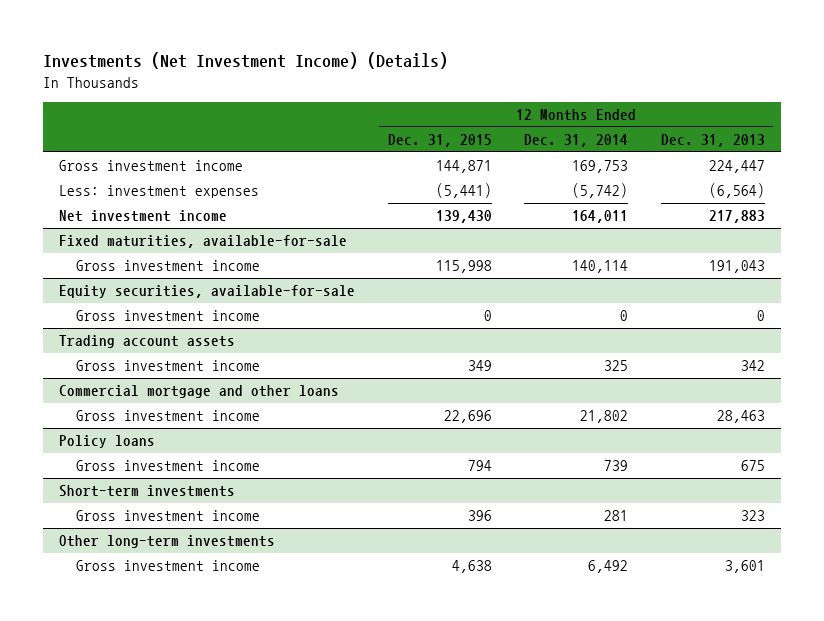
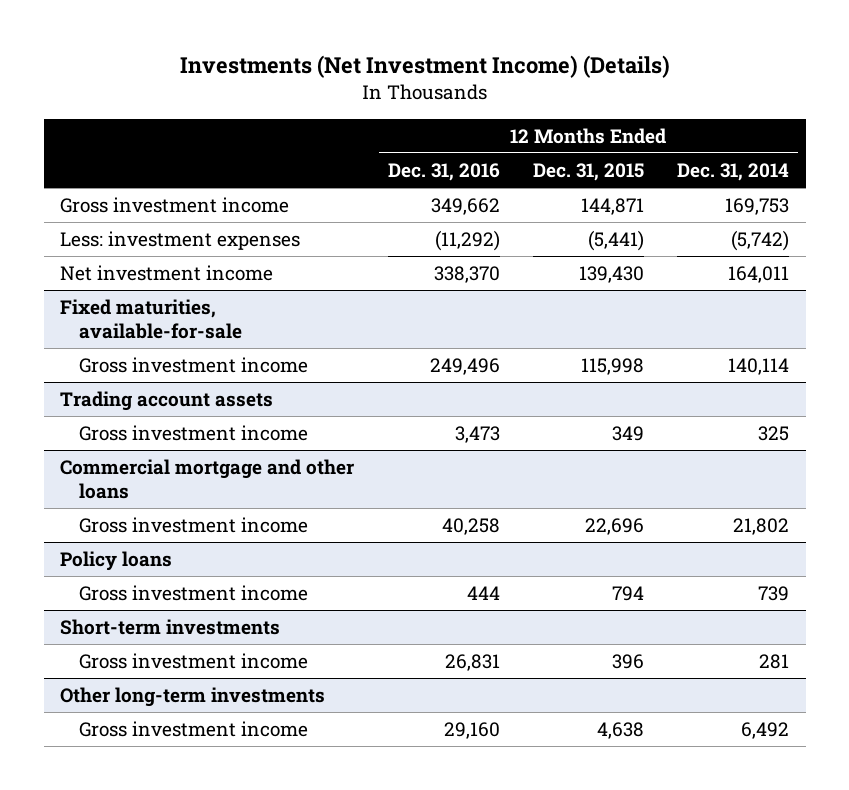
[660,134,765,148] Dec. 31, 2013 -> none
none -> [387,163,500,182] Dec. 31, 2016
[58,285,355,299] Equity securities, available-for-sale -> none
[76,310,261,322] Gross investment income -> none

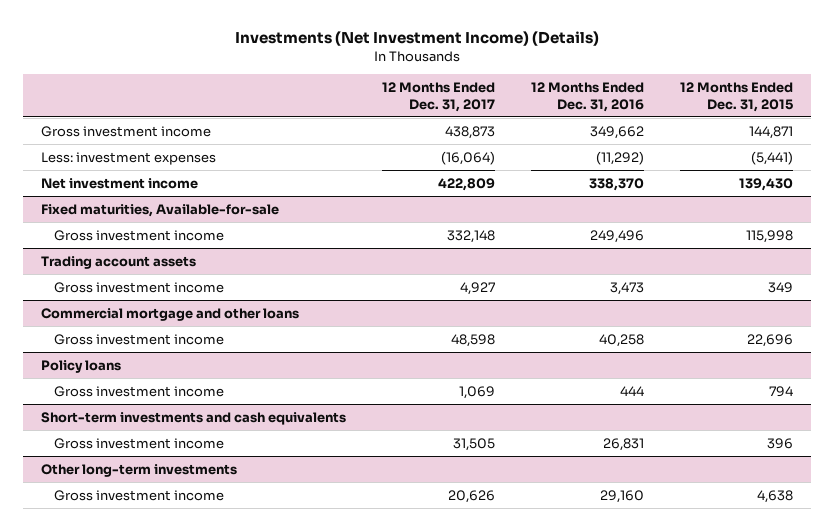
[677,163,790,182] Dec. 31, 2014 -> none
none -> [381,81,495,112] 12 Months Ended Dec. 31, 2017
[60,299,243,339] Fixed maturities, available-for-sale -> [40,203,279,217] Fixed maturities, Available-for-sale
[60,619,281,636] Short-term investments -> [40,411,346,425] Short-term investments and cash equivalents

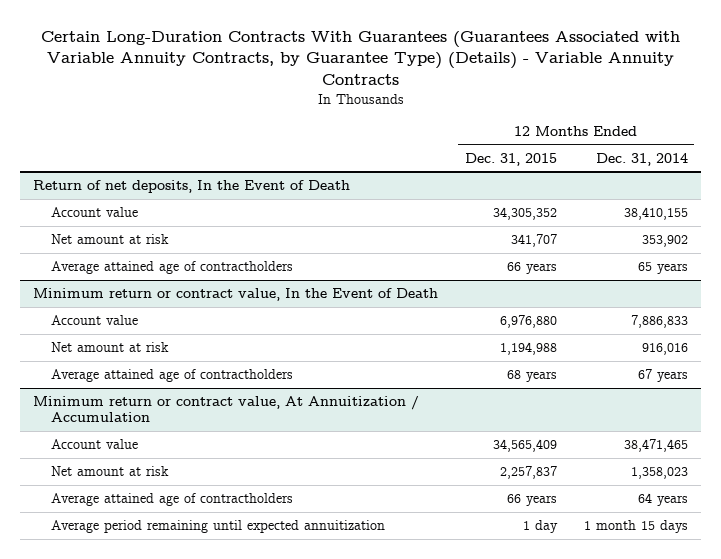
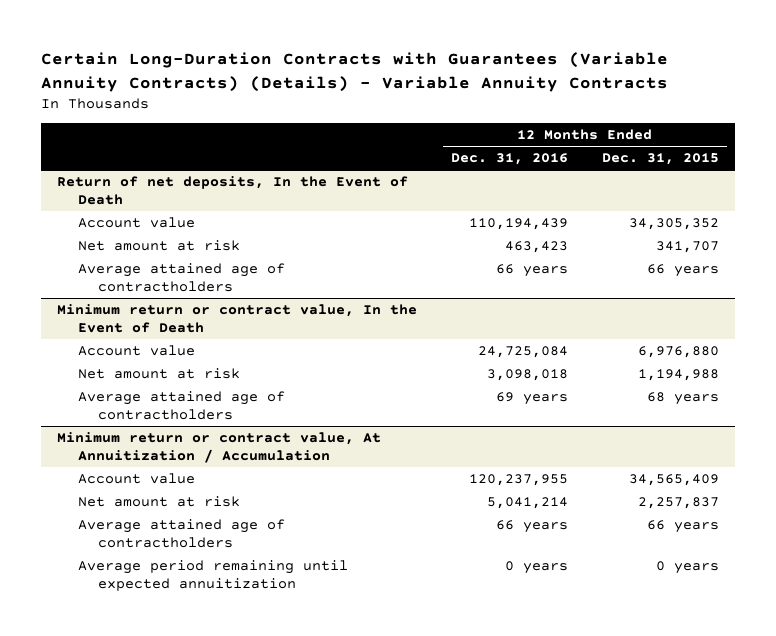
[40,30,680,85] Certain Long-Duration Contracts With Guarantees (Guarantees Associated with Variable Annuity Contracts, by Guarantee Type) (Details) - Variable Annuity Contracts -> [40,52,668,92] Certain Long-Duration Contracts with Guarantees (Variable Annuity Contracts) (Details) - Variable Annuity Contracts
[595,152,688,166] Dec. 31, 2014 -> none
none -> [450,153,568,166] Dec. 31, 2016
[523,520,559,534] 1 day -> [655,561,719,575] 0 years

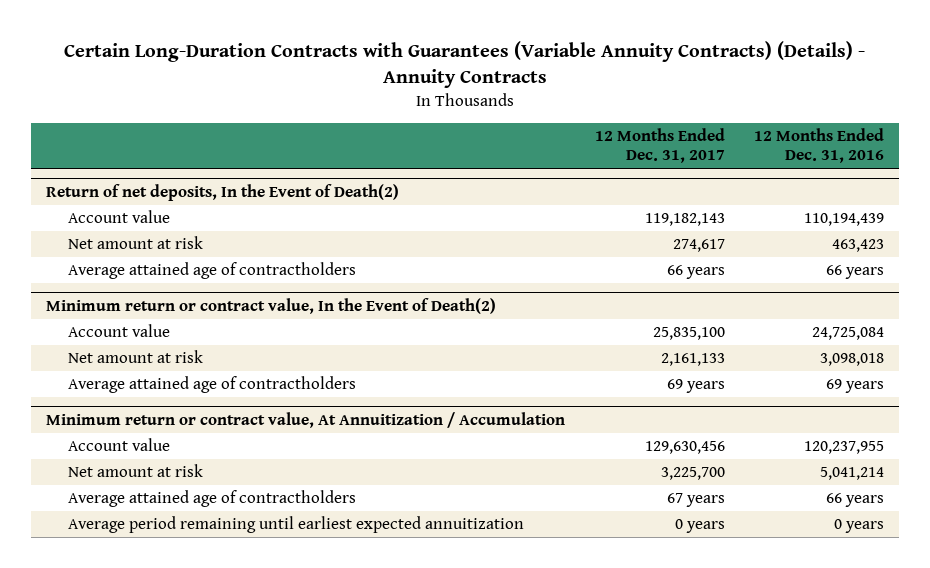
[40,52,668,92] Certain Long-Duration Contracts with Guarantees (Variable Annuity Contracts) (Details) - Variable Annuity Contracts -> [64,41,866,89] Certain Long-Duration Contracts with Guarantees (Variable Annuity Contracts) (Details) - Annuity Contracts
[601,153,719,166] Dec. 31, 2015 -> none
none -> [594,127,725,164] 12 Months Ended Dec. 31, 2017
[57,176,409,205] Return of net deposits, In the Event of Death -> [46,183,400,201] Return of net deposits, In the Event of Death(2)
[57,304,418,333] Minimum return or contract value, In the Event of Death -> [46,297,497,314] Minimum return or contract value, In the Event of Death(2)
[77,560,348,591] Average period remaining until expected annuitization -> [67,516,524,534] Average period remaining until earliest expected annuitization

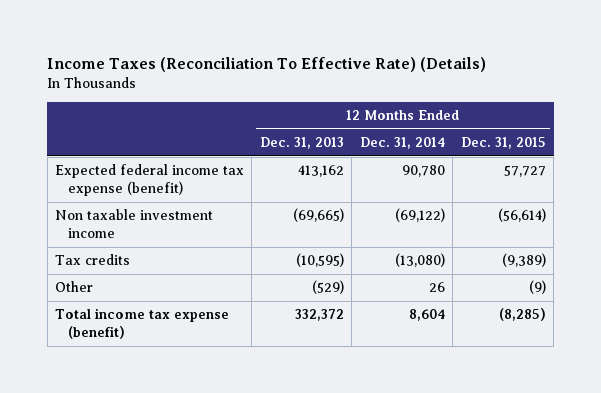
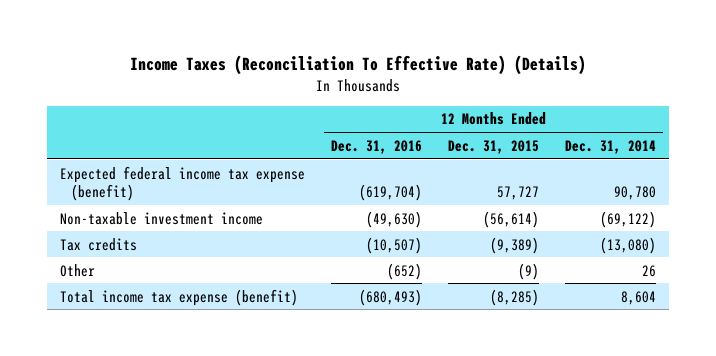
[259,137,344,150] Dec. 31, 2013 -> none
none -> [331,139,423,154] Dec. 31, 2016
[55,209,214,239] Non taxable investment income -> [59,211,263,225] Non-taxable investment income

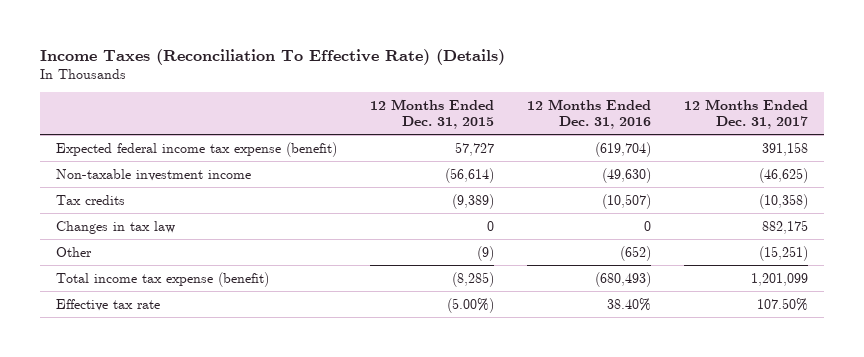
[565,139,657,154] Dec. 31, 2014 -> none
none -> [683,99,808,129] 12 Months Ended Dec. 31, 2017
none -> [56,220,176,234] Changes in tax law
none -> [56,298,161,311] Effective tax rate

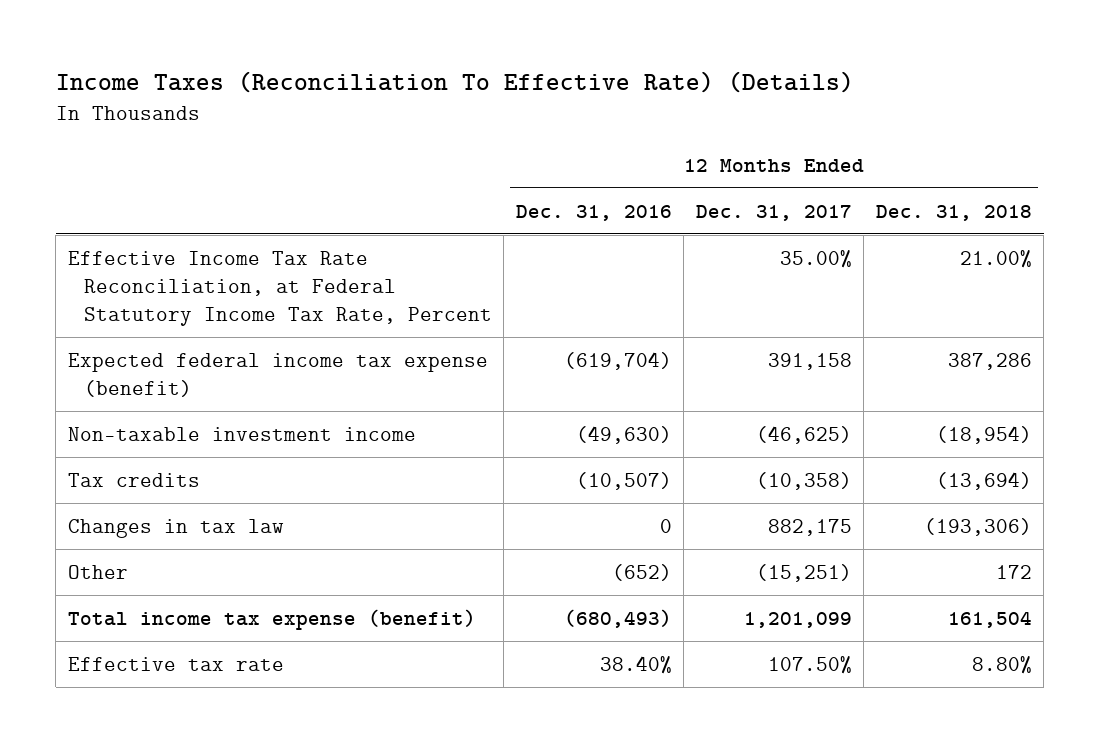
[370,99,495,129] 12 Months Ended Dec. 31, 2015 -> none
none -> [875,204,1032,221] Dec. 31, 2018
none -> [67,250,492,326] Effective Income Tax Rate Reconciliation, at Federal Statutory Income Tax Rate, Percent

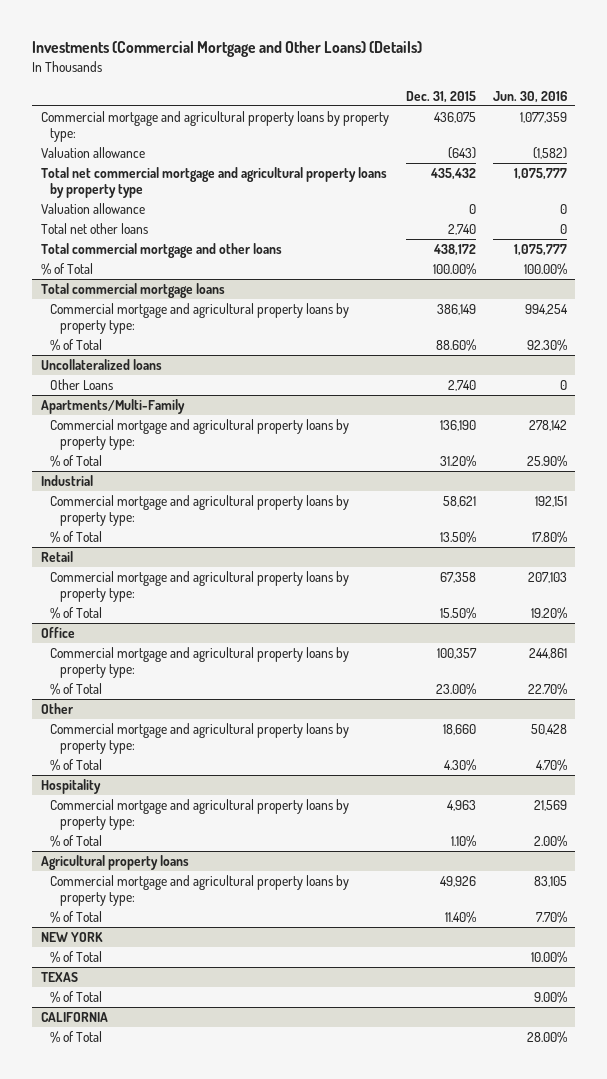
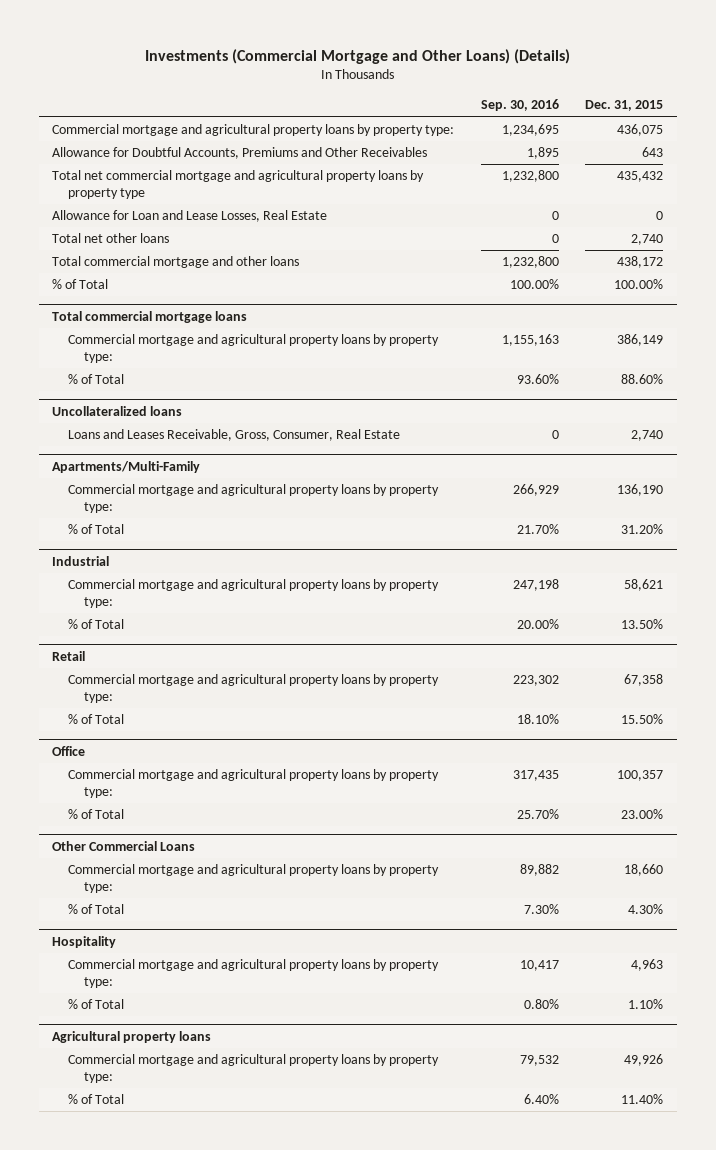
[492,90,567,103] Jun. 30, 2016 -> none
none -> [480,99,559,112] Sep. 30, 2016
[40,147,145,159] Valuation allowance -> none
none -> [52,147,428,160] Allowance for Doubtful Accounts, Premiums and Other Receivables
[40,203,145,215] Valuation allowance -> none
none -> [52,210,328,223] Allowance for Loan and Lease Losses, Real Estate
[50,379,114,391] Other Loans -> [68,429,401,442] Loans and Leases Receivable, Gross, Consumer, Real Estate
[40,703,74,715] Other -> none
none -> [52,840,196,851] Other Commercial Loans
[40,932,103,943] NEW YORK -> none
[50,951,103,964] % of Total -> none
[40,972,78,983] TEXAS -> none
[50,991,103,1004] % of Total -> none
[40,1012,108,1023] CALIFORNIA -> none
[50,1031,103,1044] % of Total -> none

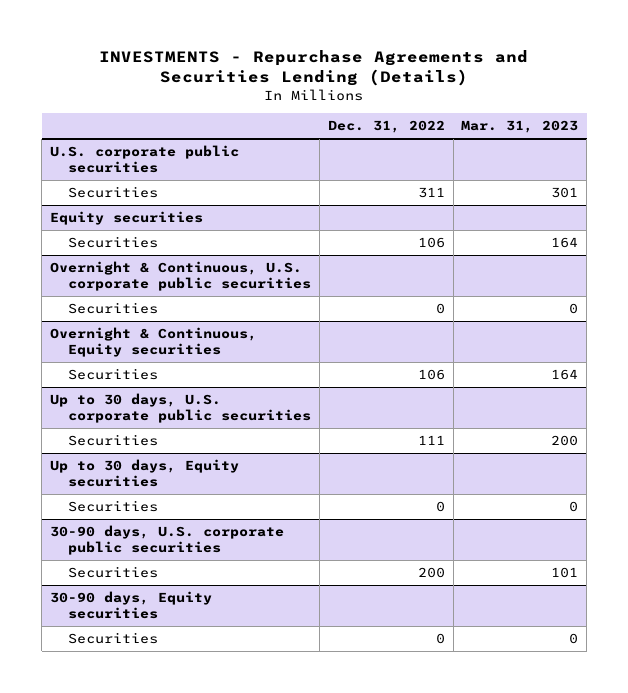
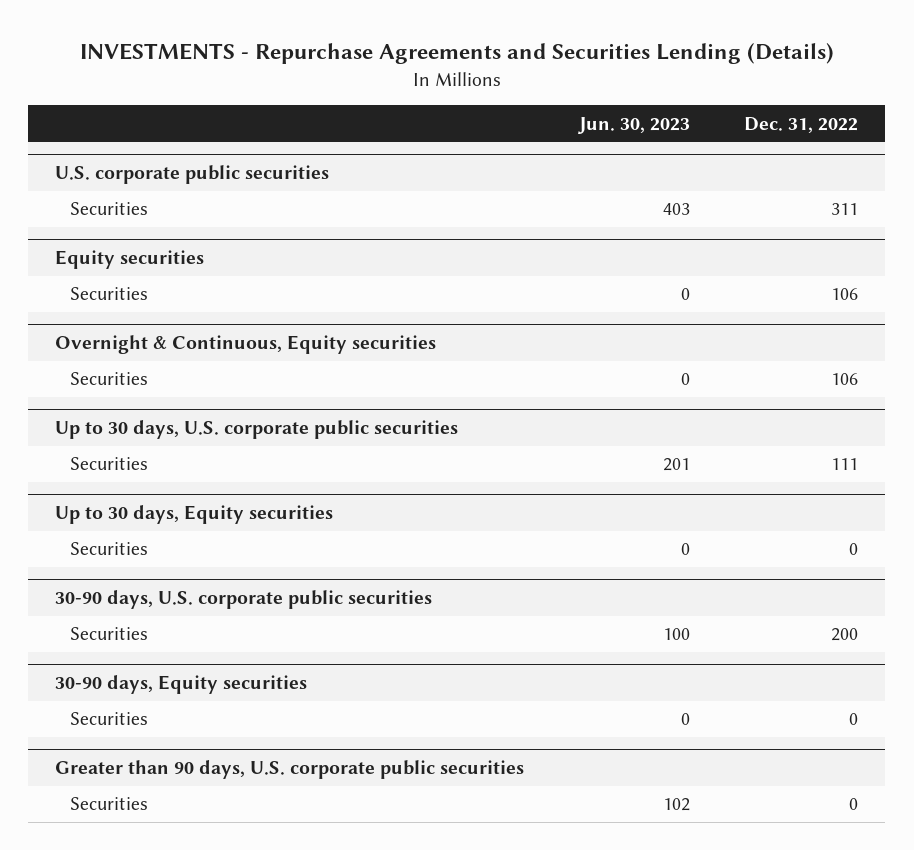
[461,120,579,134] Mar. 31, 2023 -> none
none -> [577,116,690,134] Jun. 30, 2023
[49,261,312,292] Overnight & Continuous, U.S. corporate public securities -> none
[68,302,159,315] Securities -> none
none -> [55,759,525,779] Greater than 90 days, U.S. corporate public securities
none -> [69,797,148,811] Securities

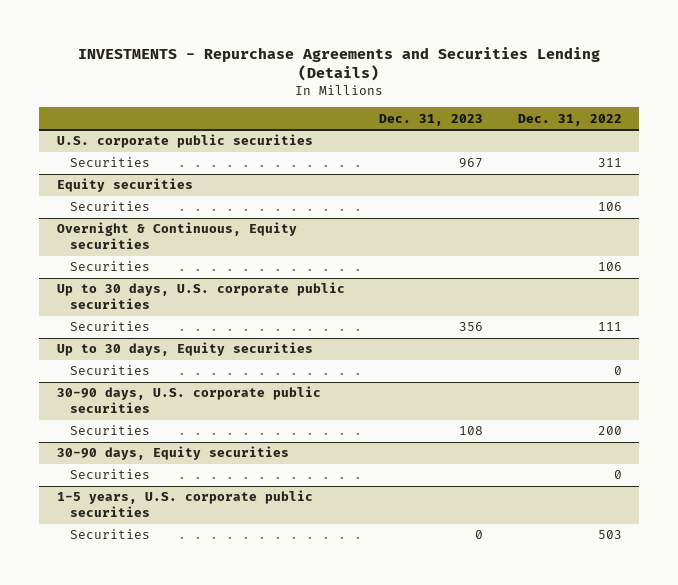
[577,116,690,134] Jun. 30, 2023 -> none
none -> [379,113,484,126] Dec. 31, 2023
[55,759,525,779] Greater than 90 days, U.S. corporate public securities -> none
none -> [56,490,313,518] 1-5 years, U.S. corporate public securities
[849,798,859,811] 0 -> [597,530,622,540] 503

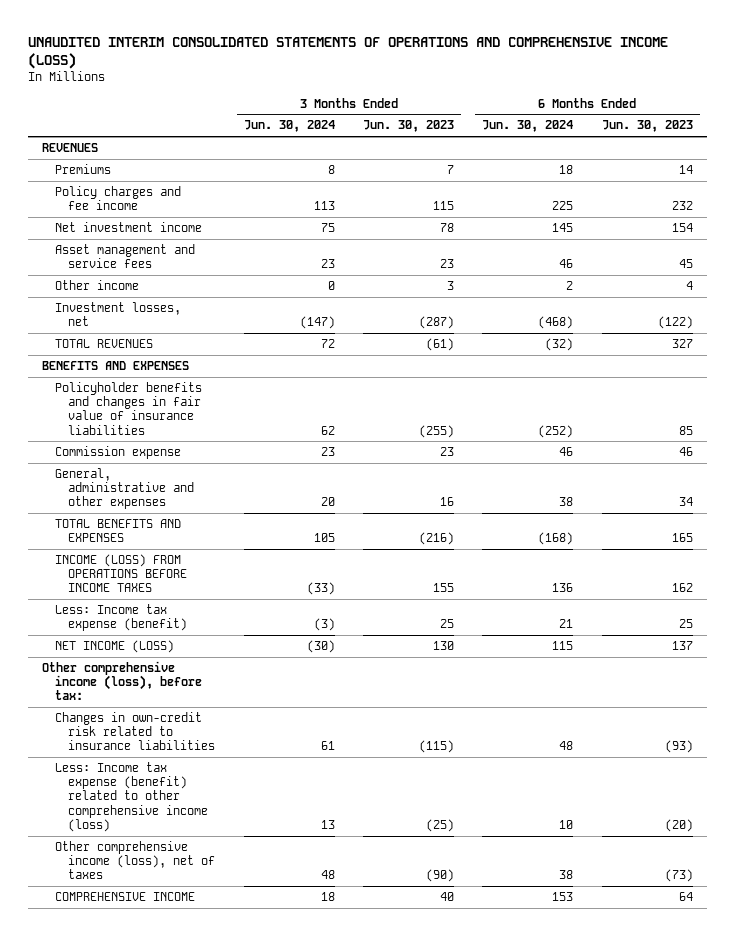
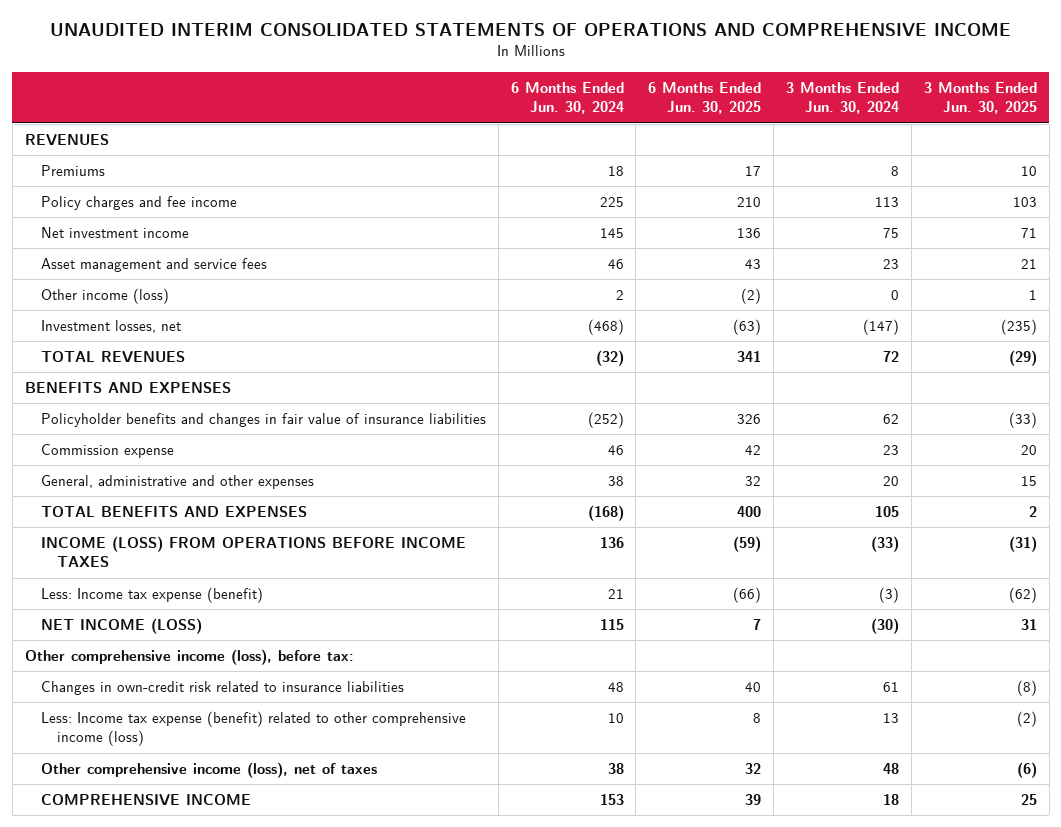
[28,36,669,70] UNAUDITED INTERIM CONSOLIDATED STATEMENTS OF OPERATIONS AND COMPREHENSIVE INCOME (LOSS) -> [49,22,1011,36] UNAUDITED INTERIM CONSOLIDATED STATEMENTS OF OPERATIONS AND COMPREHENSIVE INCOME
[362,120,454,133] Jun. 30, 2023 -> none
[601,120,693,133] Jun. 30, 2023 -> none
none -> [648,81,762,115] 6 Months Ended Jun. 30, 2025
none -> [923,81,1037,115] 3 Months Ended Jun. 30, 2025
[55,279,140,290] Other income -> [40,288,169,305] Other income (loss)

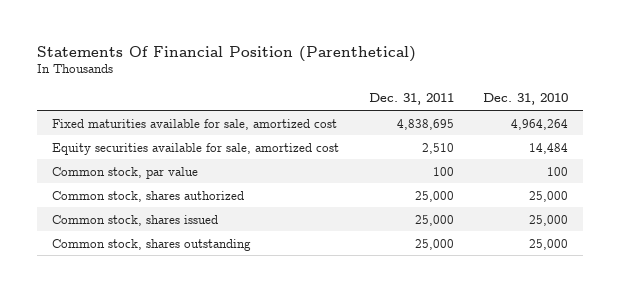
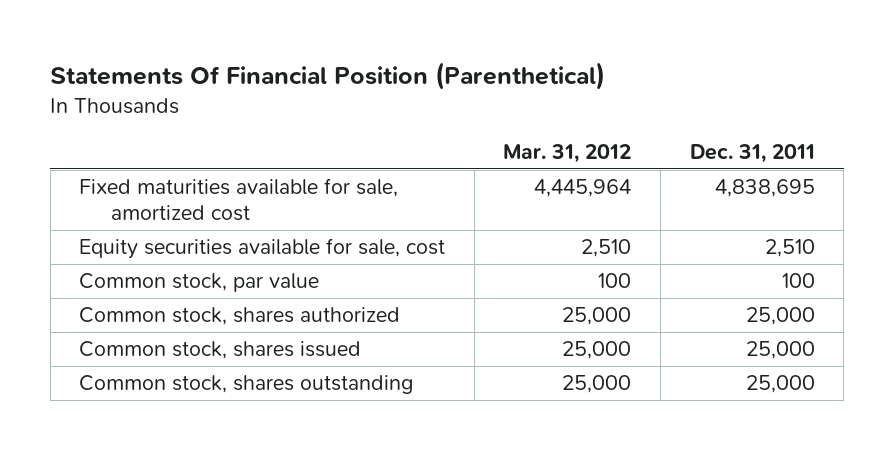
[483,93,569,106] Dec. 31, 2010 -> none
none -> [503,144,632,164] Mar. 31, 2012
[52,142,340,155] Equity securities available for sale, amortized cost -> [79,238,446,260] Equity securities available for sale, cost

